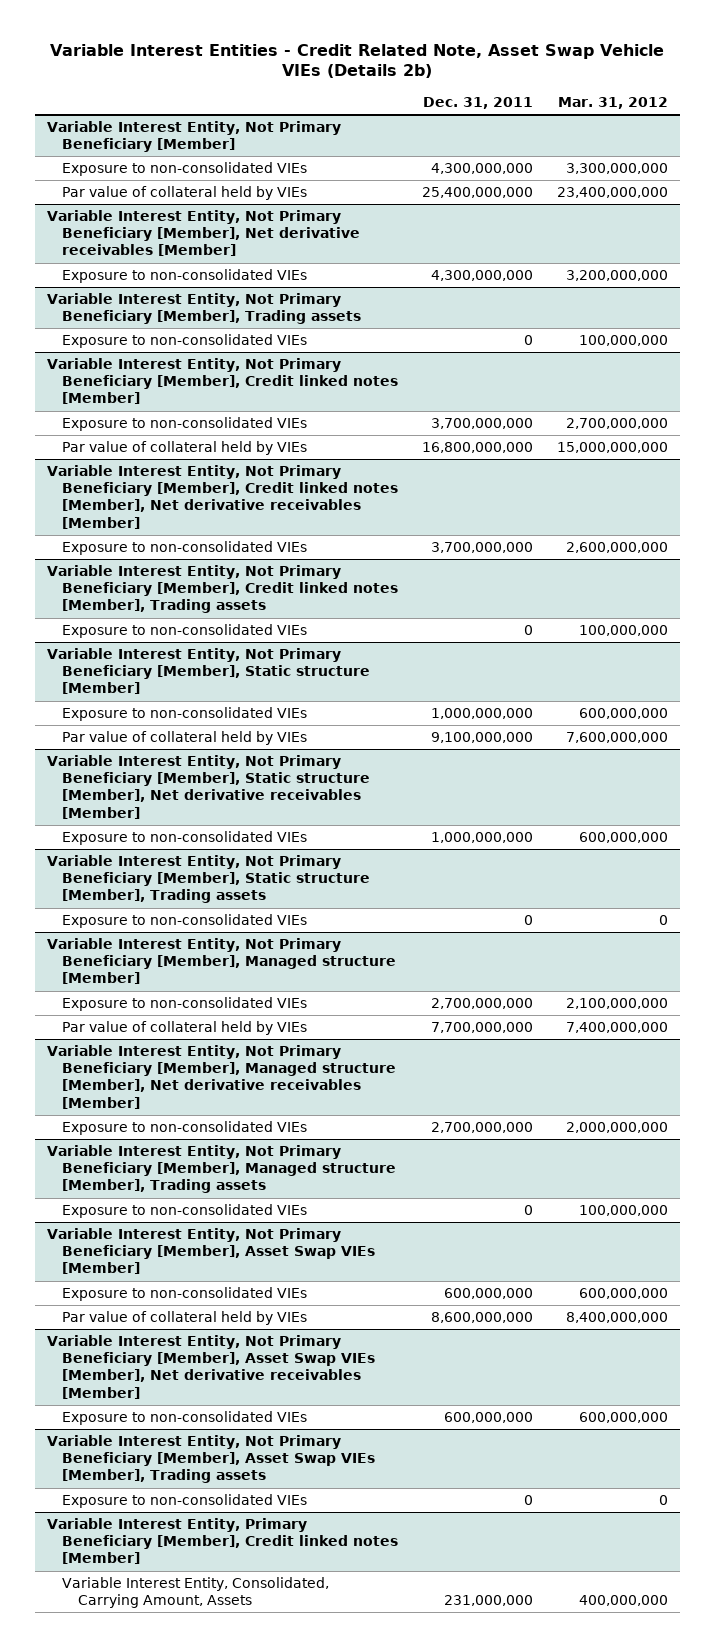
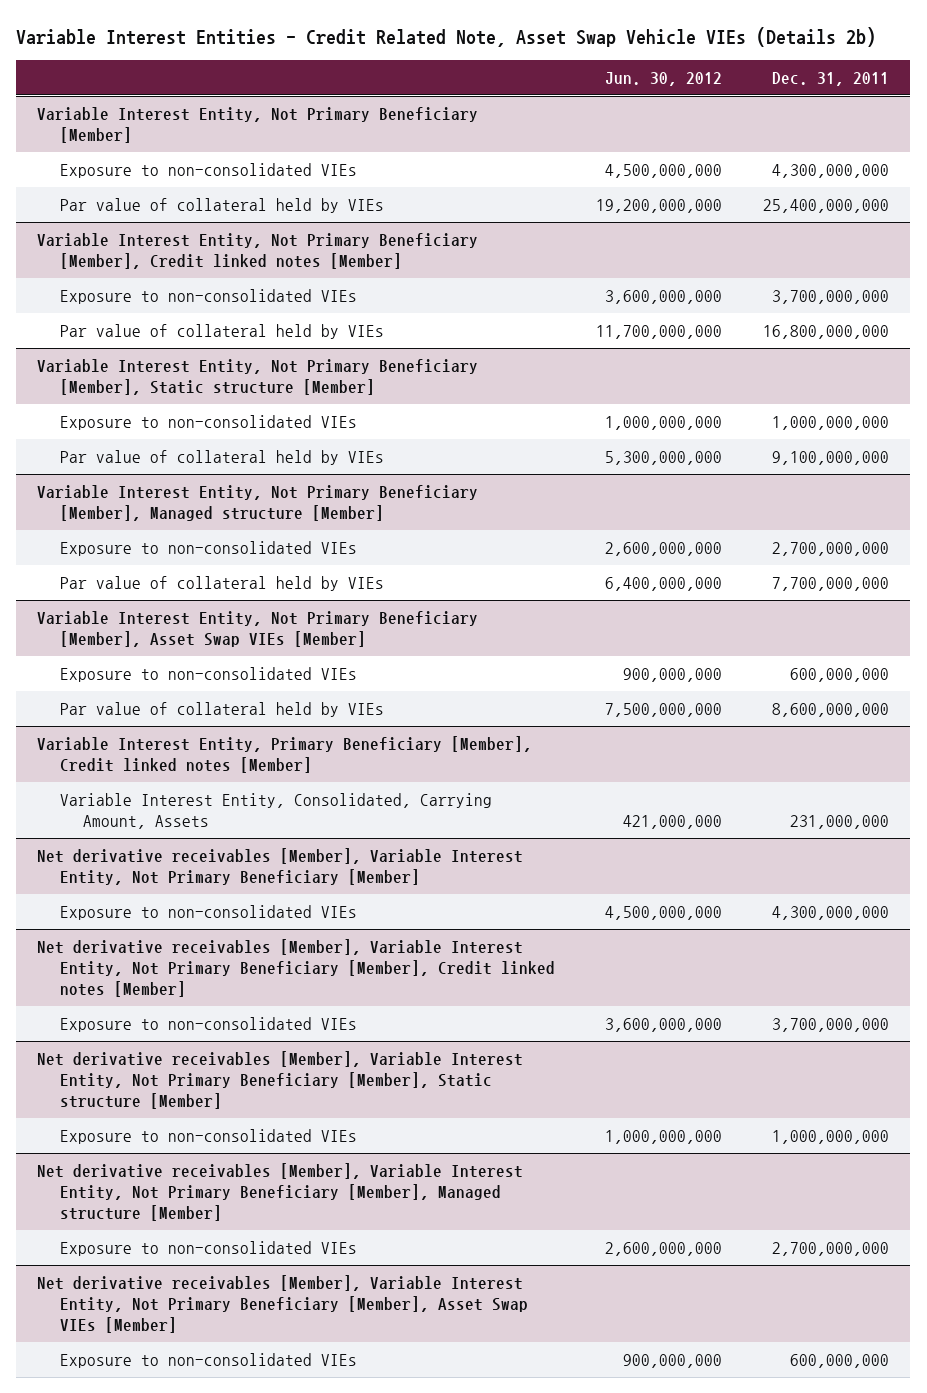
[558,96,669,109] Mar. 31, 2012 -> none
none -> [605,71,723,86] Jun. 30, 2012
[46,210,361,257] Variable Interest Entity, Not Primary Beneficiary [Member], Net derivative receivables [Member] -> none
[62,269,308,284] Exposure to non-consolidated VIEs -> none
[46,293,362,325] Variable Interest Entity, Not Primary Beneficiary [Member], Trading assets -> none
[62,334,308,349] Exposure to non-consolidated VIEs -> none
[46,465,399,529] Variable Interest Entity, Not Primary Beneficiary [Member], Credit linked notes [Member], Net derivative receivables [Member] -> none
[62,541,308,556] Exposure to non-consolidated VIEs -> none
[46,565,399,614] Variable Interest Entity, Not Primary Beneficiary [Member], Credit linked notes [Member], Trading assets -> none
[62,624,308,639] Exposure to non-consolidated VIEs -> none
[46,755,371,819] Variable Interest Entity, Not Primary Beneficiary [Member], Static structure [Member], Net derivative receivables [Member] -> none
[62,831,308,846] Exposure to non-consolidated VIEs -> none
[46,855,371,904] Variable Interest Entity, Not Primary Beneficiary [Member], Static structure [Member], Trading assets -> none
[62,914,308,929] Exposure to non-consolidated VIEs -> none
[46,1045,397,1109] Variable Interest Entity, Not Primary Beneficiary [Member], Managed structure [Member], Net derivative receivables [Member] -> none
[62,1121,308,1136] Exposure to non-consolidated VIEs -> none
[46,1145,397,1194] Variable Interest Entity, Not Primary Beneficiary [Member], Managed structure [Member], Trading assets -> none
[62,1204,308,1219] Exposure to non-consolidated VIEs -> none
[46,1335,376,1399] Variable Interest Entity, Not Primary Beneficiary [Member], Asset Swap VIEs [Member], Net derivative receivables [Member] -> none
[62,1411,308,1426] Exposure to non-consolidated VIEs -> none
[46,1435,376,1484] Variable Interest Entity, Not Primary Beneficiary [Member], Asset Swap VIEs [Member], Trading assets -> none
[62,1494,308,1509] Exposure to non-consolidated VIEs -> none
none -> [37,847,524,886] Net derivative receivables [Member], Variable Interest Entity, Not Primary Beneficiary [Member]
none -> [60,904,358,920] Exposure to non-consolidated VIEs
none -> [37,938,556,998] Net derivative receivables [Member], Variable Interest Entity, Not Primary Beneficiary [Member], Credit linked notes [Member]
none -> [60,1016,358,1032] Exposure to non-consolidated VIEs
none -> [37,1050,524,1110] Net derivative receivables [Member], Variable Interest Entity, Not Primary Beneficiary [Member], Static structure [Member]
none -> [60,1128,358,1144] Exposure to non-consolidated VIEs
none -> [37,1162,524,1222] Net derivative receivables [Member], Variable Interest Entity, Not Primary Beneficiary [Member], Managed structure [Member]
none -> [60,1240,358,1256] Exposure to non-consolidated VIEs
none -> [37,1274,529,1334] Net derivative receivables [Member], Variable Interest Entity, Not Primary Beneficiary [Member], Asset Swap VIEs [Member]
none -> [60,1352,358,1368] Exposure to non-consolidated VIEs

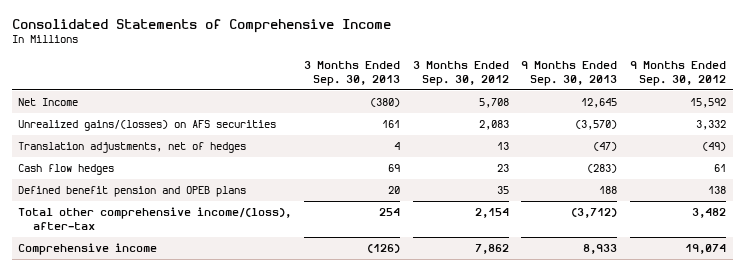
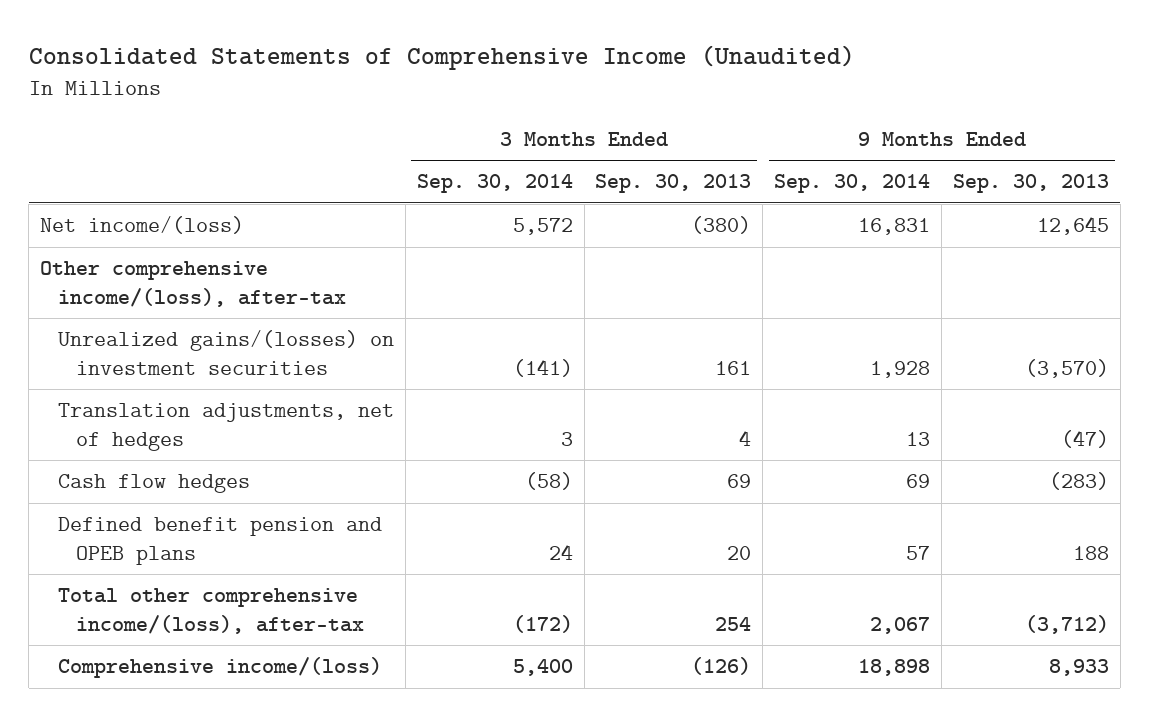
[11,18,391,33] Consolidated Statements of Comprehensive Income -> [28,45,855,71] Consolidated Statements of Comprehensive Income (Unaudited)
[412,60,509,86] 3 Months Ended Sep. 30, 2012 -> none
[630,60,727,86] 9 Months Ended Sep. 30, 2012 -> none
none -> [416,174,573,194] Sep. 30, 2014
none -> [774,174,931,194] Sep. 30, 2014
[18,98,79,107] Net Income -> [40,216,245,235] Net income/(loss)
none -> [40,261,346,307] Other comprehensive income/(loss), after-tax
[18,120,277,132] Unrealized gains/(losses) on AFS securities -> [57,330,394,375] Unrealized gains/(losses) on investment securities
[18,243,158,256] Comprehensive income -> [57,657,382,679] Comprehensive income/(loss)

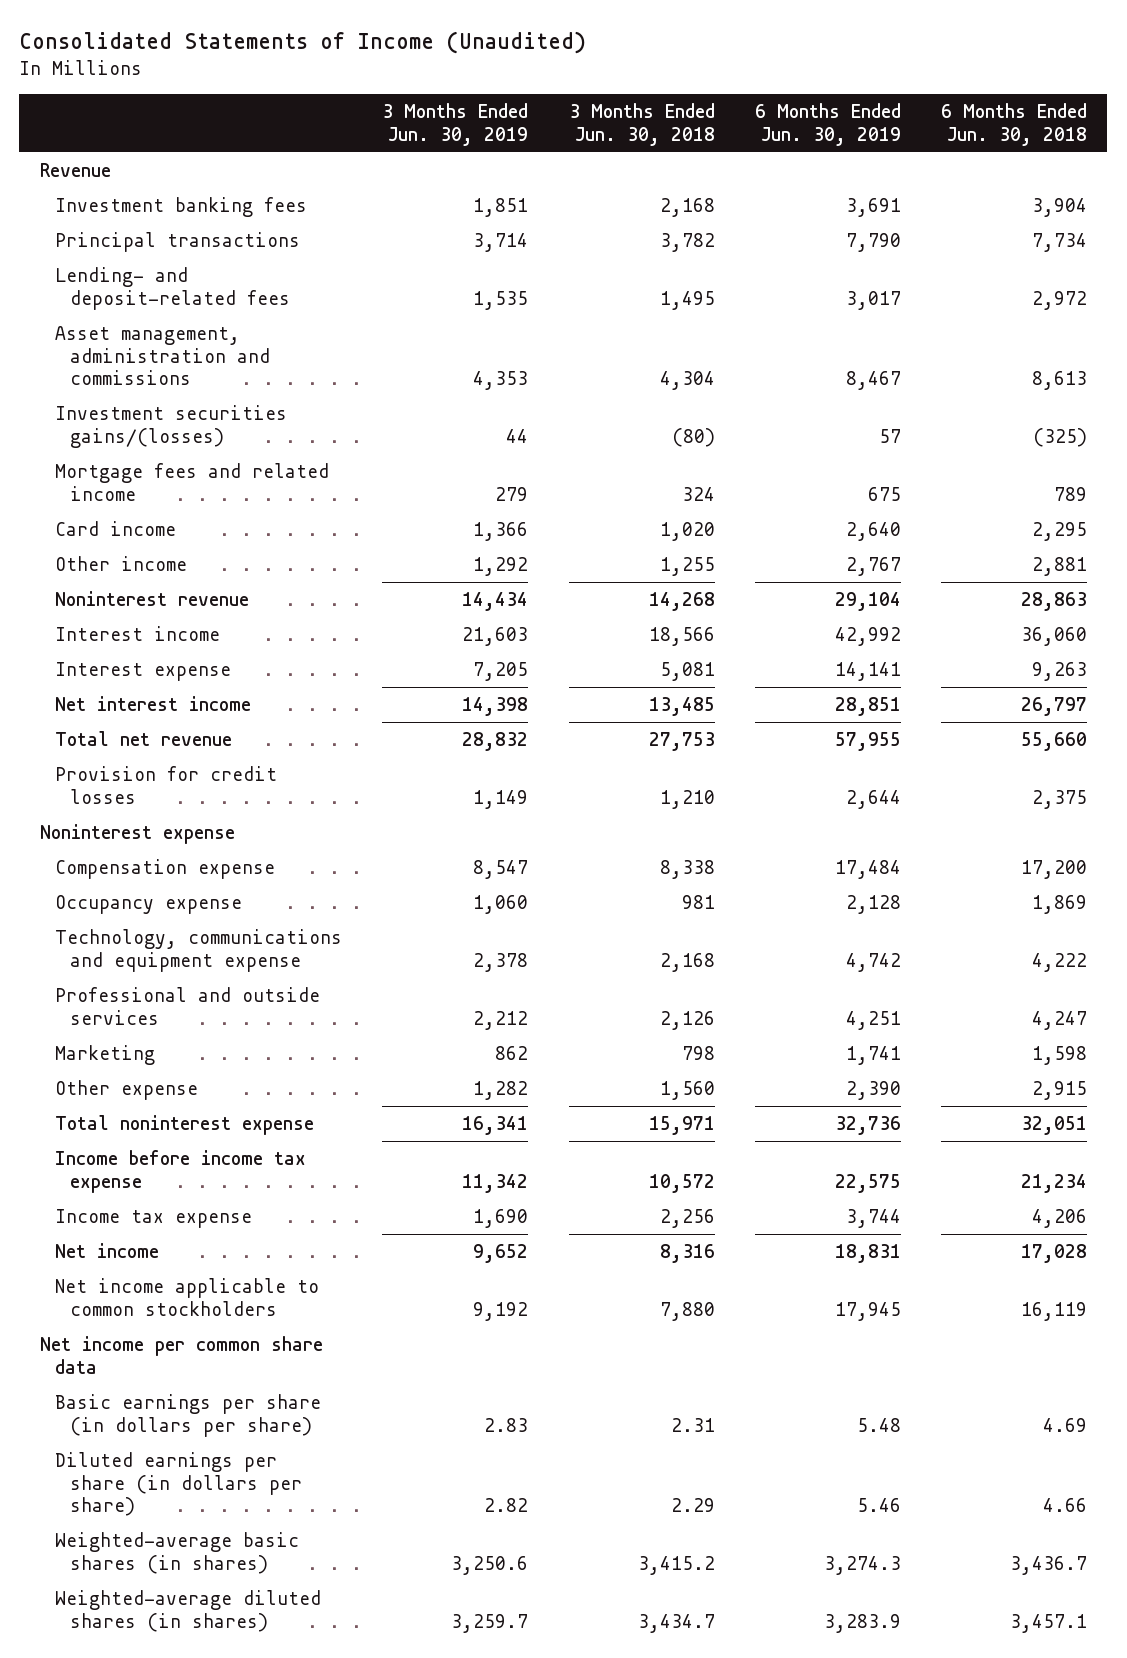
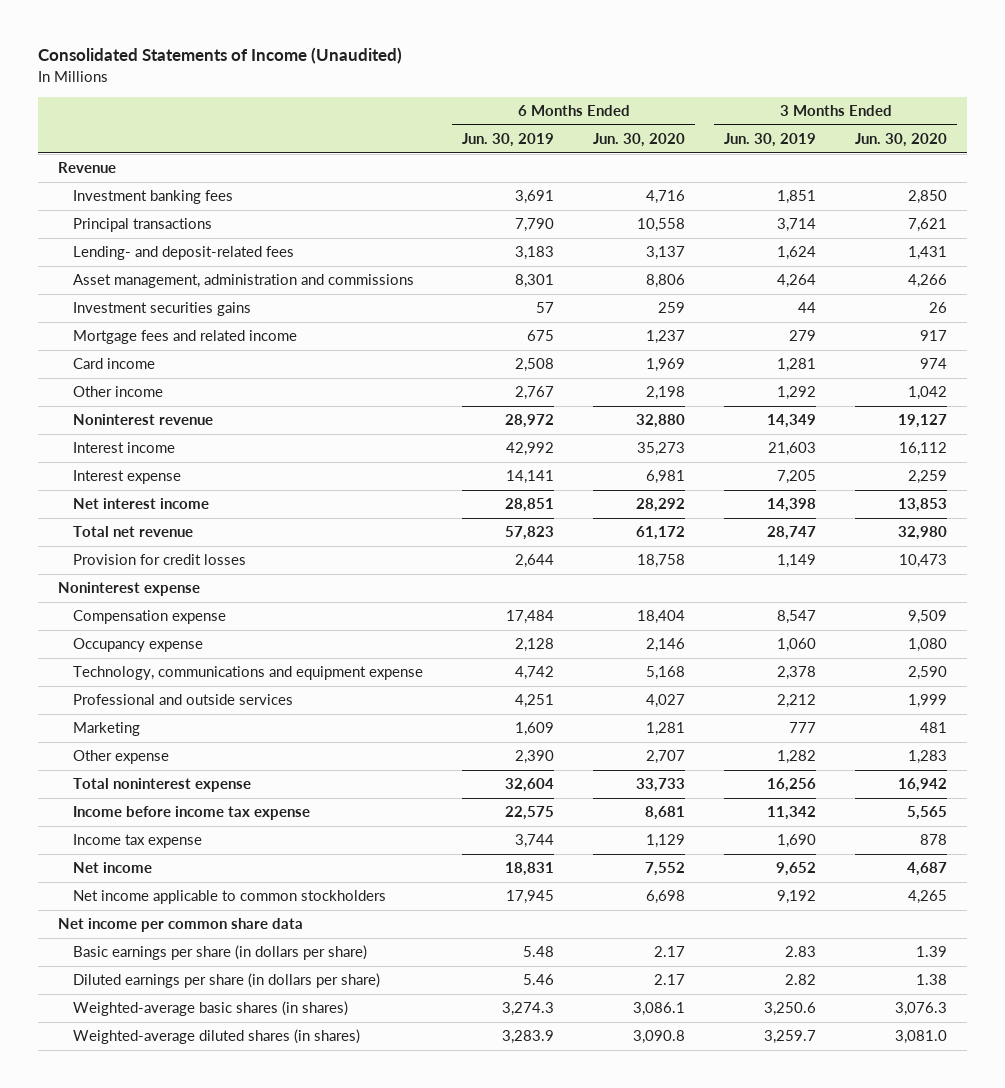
[568,103,715,146] 3 Months Ended Jun. 30, 2018 -> none
[941,103,1088,146] 6 Months Ended Jun. 30, 2018 -> none
none -> [593,133,686,148] Jun. 30, 2020
none -> [855,133,948,148] Jun. 30, 2020
[473,290,529,310] 1,535 -> [777,246,817,261] 1,624
[845,290,901,310] 3,017 -> [515,246,555,261] 3,183
[473,371,529,391] 4,353 -> [777,274,817,289] 4,264
[845,371,901,391] 8,467 -> [515,274,555,289] 8,301
[54,405,287,448] Investment securities gains/(losses) -> [73,302,252,317] Investment securities gains
[473,522,529,542] 1,366 -> [777,358,817,373] 1,281
[845,522,901,542] 2,640 -> [515,358,555,373] 2,508
[462,592,529,612] 14,434 -> [767,414,817,429] 14,349
[834,592,901,612] 29,104 -> [505,414,555,429] 28,972
[462,732,529,752] 28,832 -> [767,526,817,541] 28,747
[834,732,901,752] 57,955 -> [505,526,555,541] 57,823
[495,1046,529,1061] 862 -> [789,722,817,734] 777
[845,1046,901,1066] 1,741 -> [515,722,555,737] 1,609
[462,1116,529,1136] 16,341 -> [767,778,817,793] 16,256
[834,1116,901,1136] 32,736 -> [505,778,555,793] 32,604

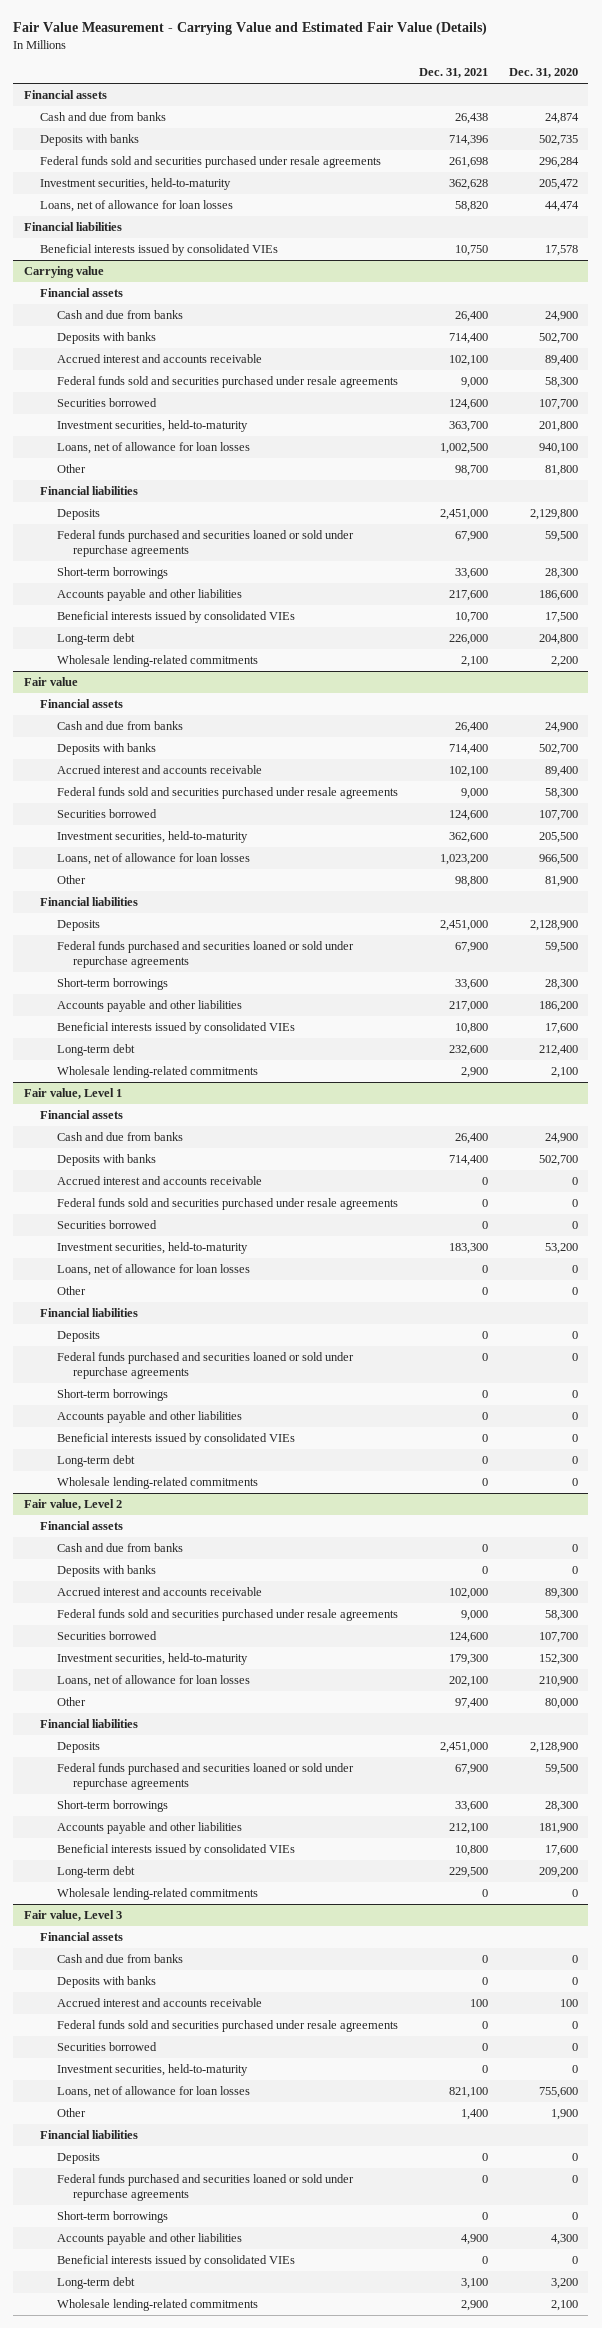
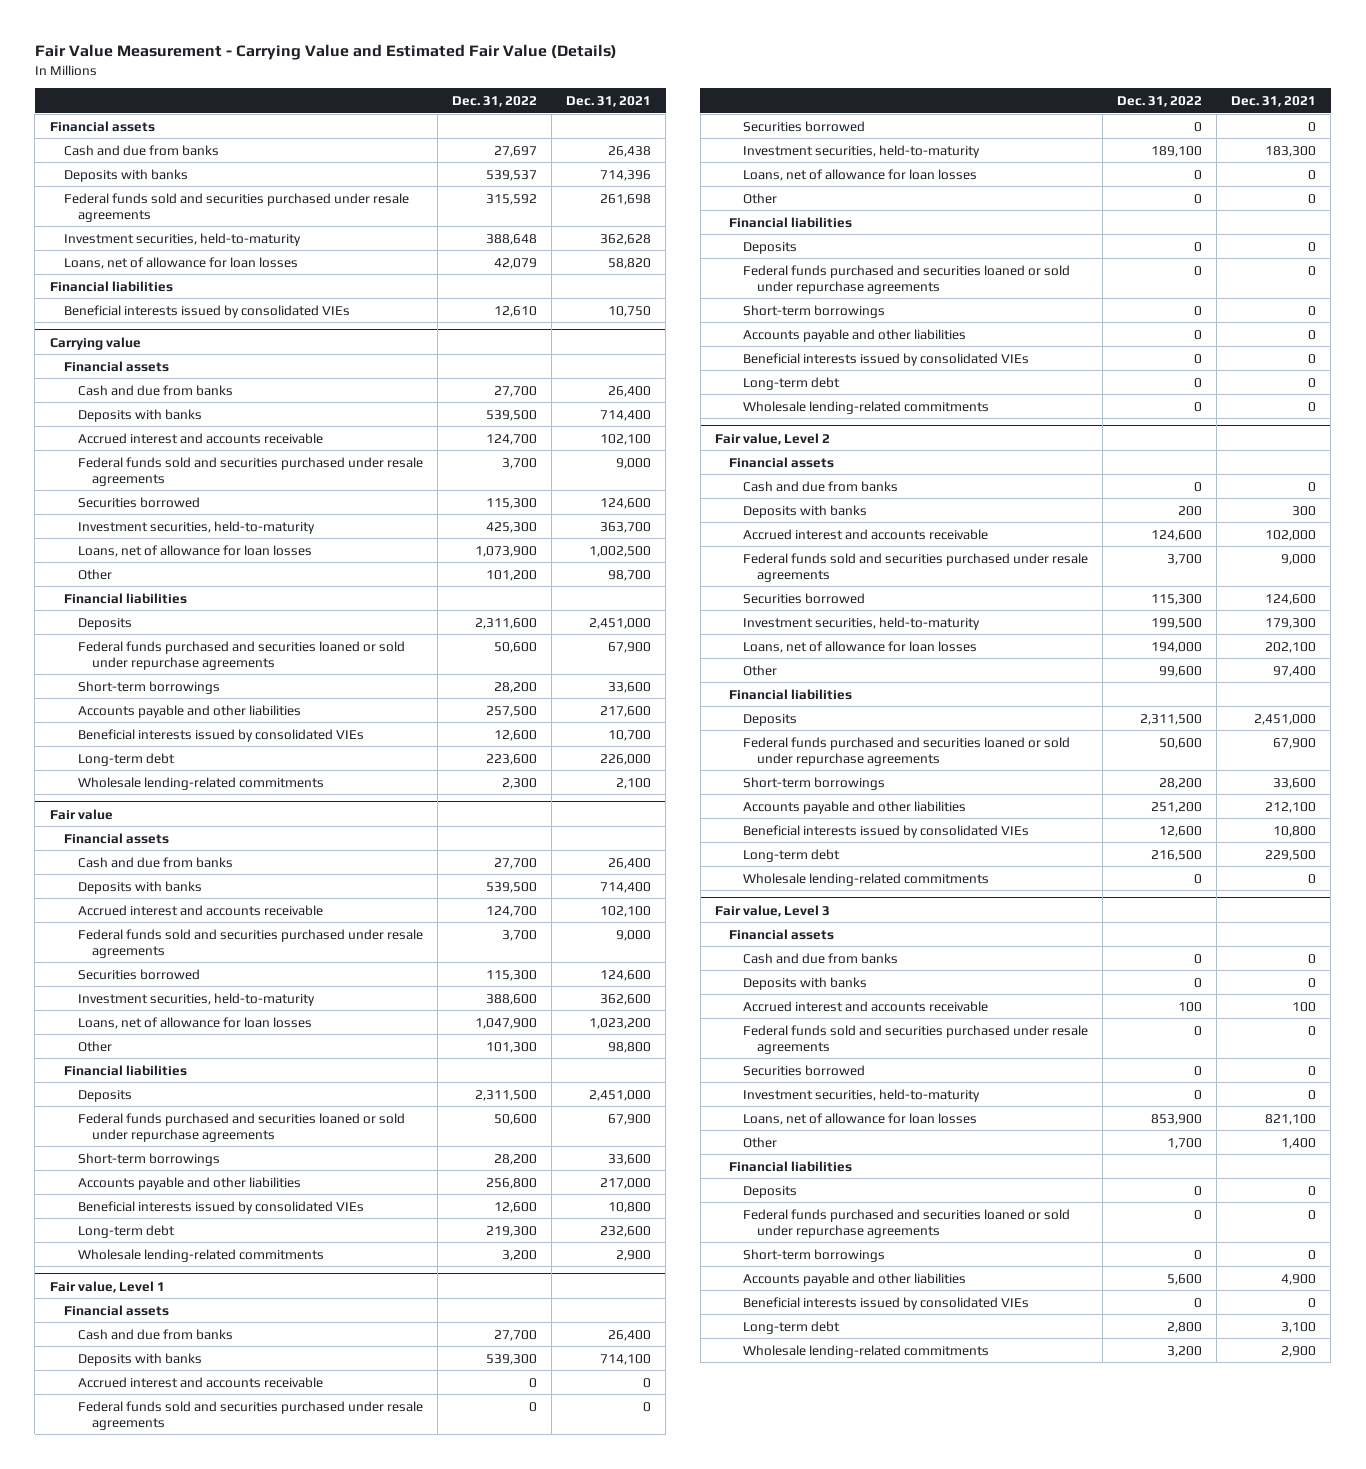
[508,68,578,79] Dec. 31, 2020 -> none
none -> [452,96,538,108] Dec. 31, 2022
[448,1154,488,1166] 714,400 -> [600,1353,652,1365] 714,100
[481,1565,488,1574] 0 -> [1292,505,1317,516] 300

